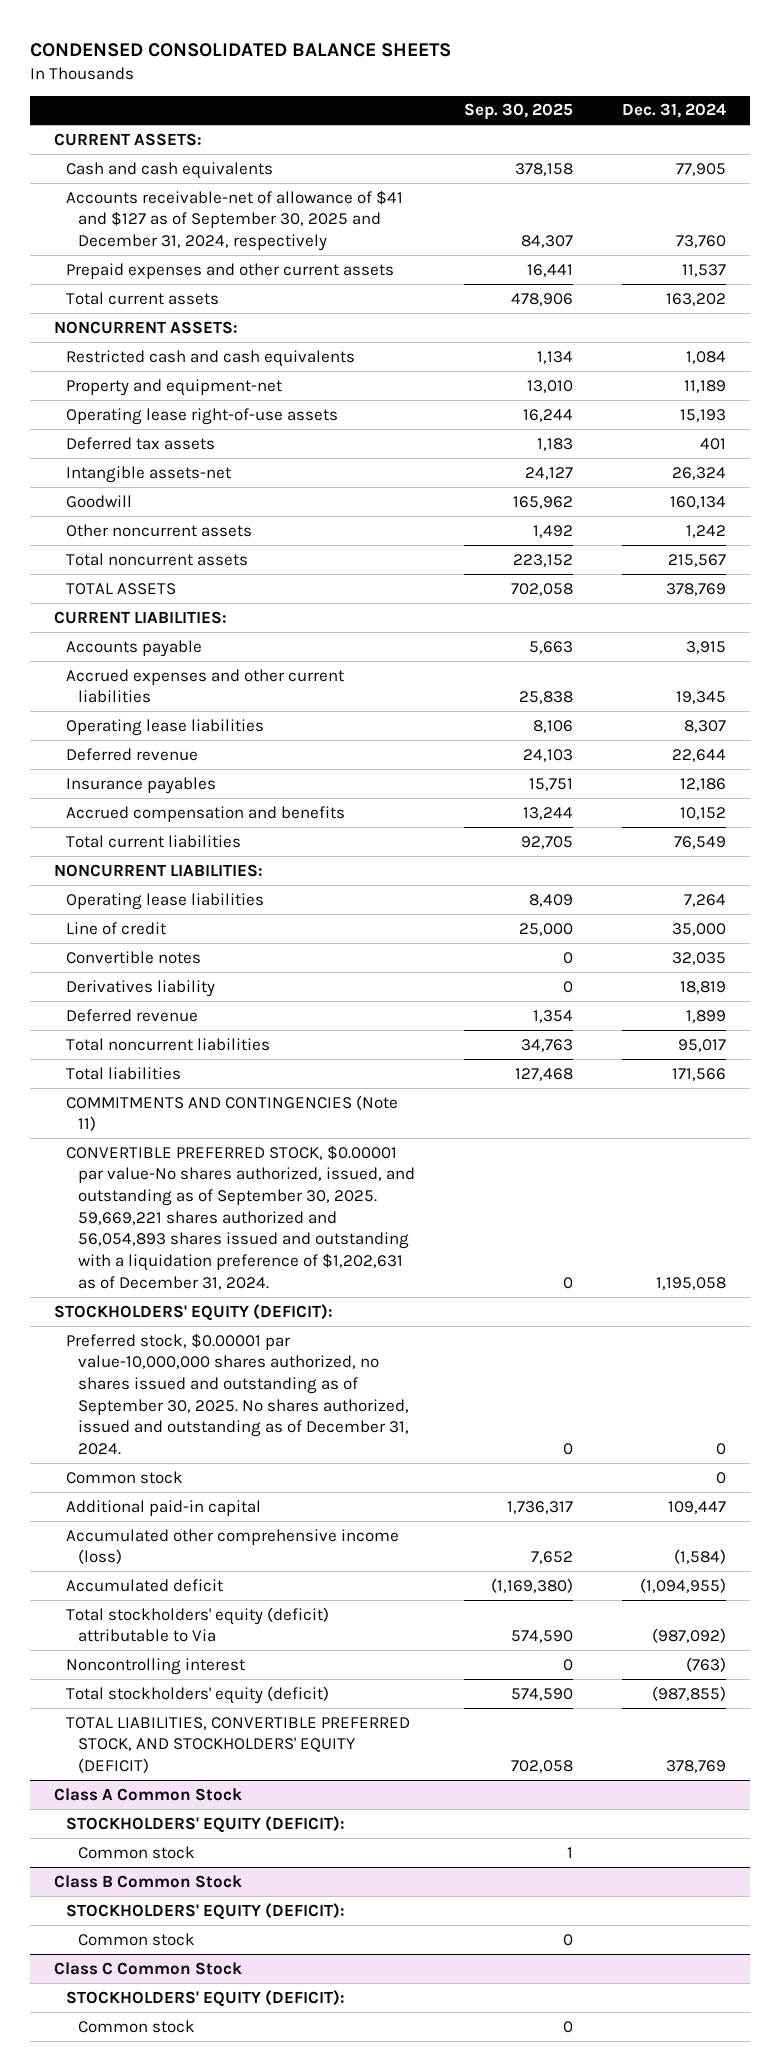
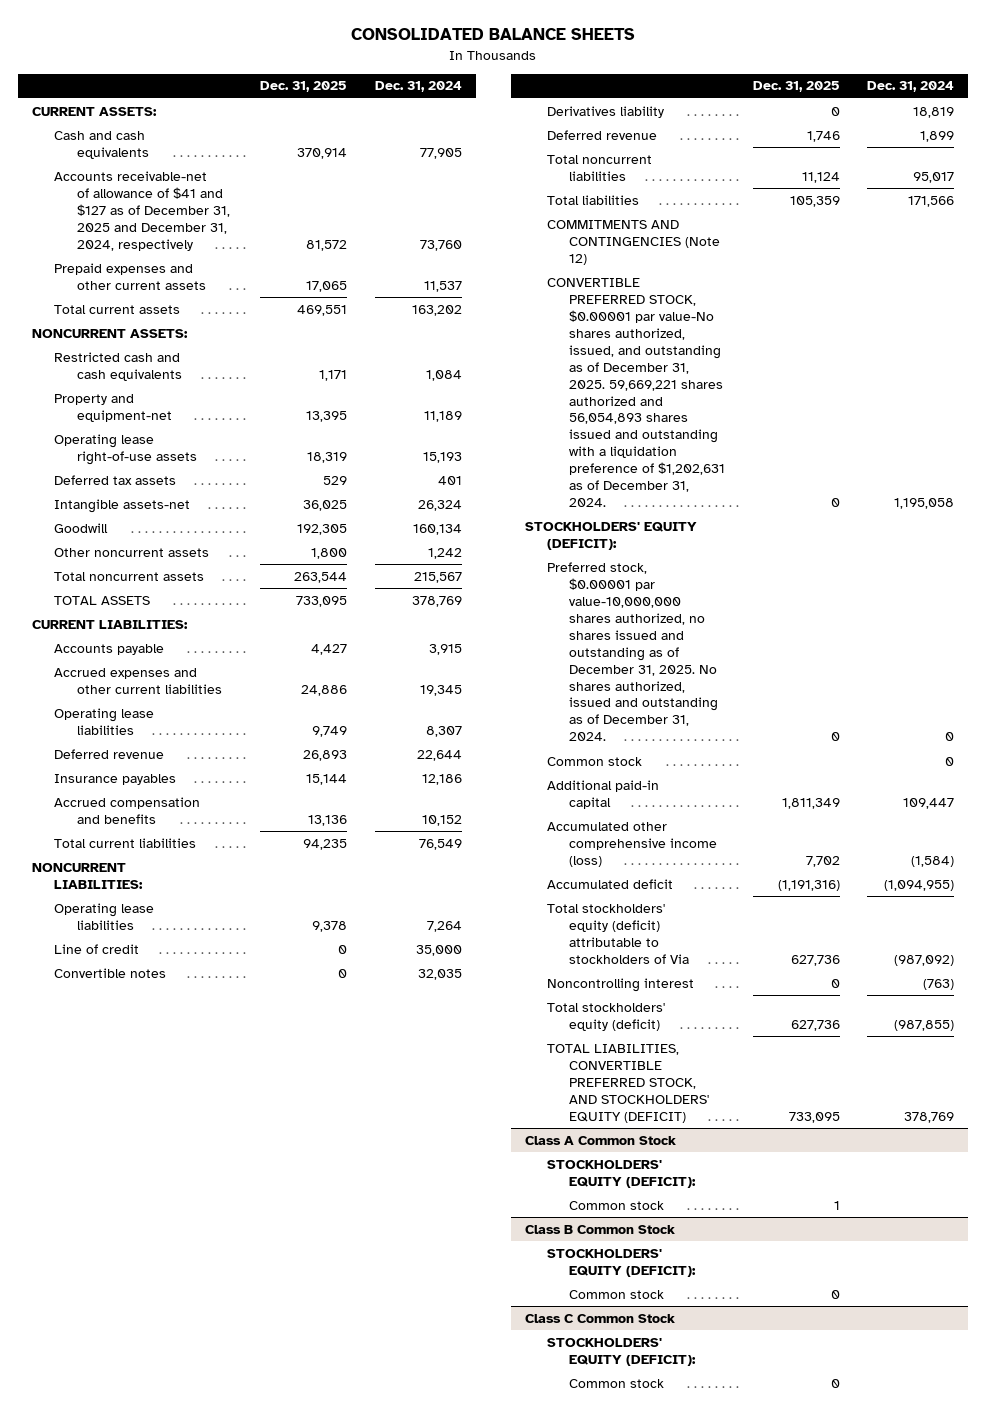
[29,42,451,57] CONDENSED CONSOLIDATED BALANCE SHEETS -> [351,28,636,41] CONSOLIDATED BALANCE SHEETS
[463,103,573,121] Sep. 30, 2025 -> none
none -> [260,81,348,93] Dec. 31, 2025
[66,189,404,252] Accounts receivable-net of allowance of $41 and $127 as of September 30, 2025 and December 31, 2024, respectively -> [54,170,230,251] Accounts receivable-net of allowance of $41 and $127 as of December 31, 2025 and December 31, 2024, respectively
[66,1094,399,1132] COMMITMENTS AND CONTINGENCIES (Note 11) -> [546,219,721,265] COMMITMENTS AND CONTINGENCIES (Note 12)
[66,1144,415,1290] CONVERTIBLE PREFERRED STOCK, $0.00001 par value-No shares authorized, issued, and outstanding as of September 30, 2025. 59,669,221 shares authorized and 56,054,893 shares issued and outstanding with a liquidation preference of $1,202,631 as of December 31, 2024. -> [546,277,726,508] CONVERTIBLE PREFERRED STOCK, $0.00001 par value-No shares authorized, issued, and outstanding as of December 31, 2025. 59,669,221 shares authorized and 56,054,893 shares issued and outstanding with a liquidation preference of $1,202,631 as of December 31, 2024.
[66,1332,409,1456] Preferred stock, $0.00001 par value-10,000,000 shares authorized, no shares issued and outstanding as of September 30, 2025. No shares authorized, issued and outstanding as of December 31, 2024. -> [546,561,719,742] Preferred stock, $0.00001 par value-10,000,000 shares authorized, no shares issued and outstanding as of December 31, 2025. No shares authorized, issued and outstanding as of December 31, 2024.
[66,1606,330,1643] Total stockholders' equity (deficit) attributable to Via -> [546,903,690,964] Total stockholders' equity (deficit) attributable to stockholders of Via

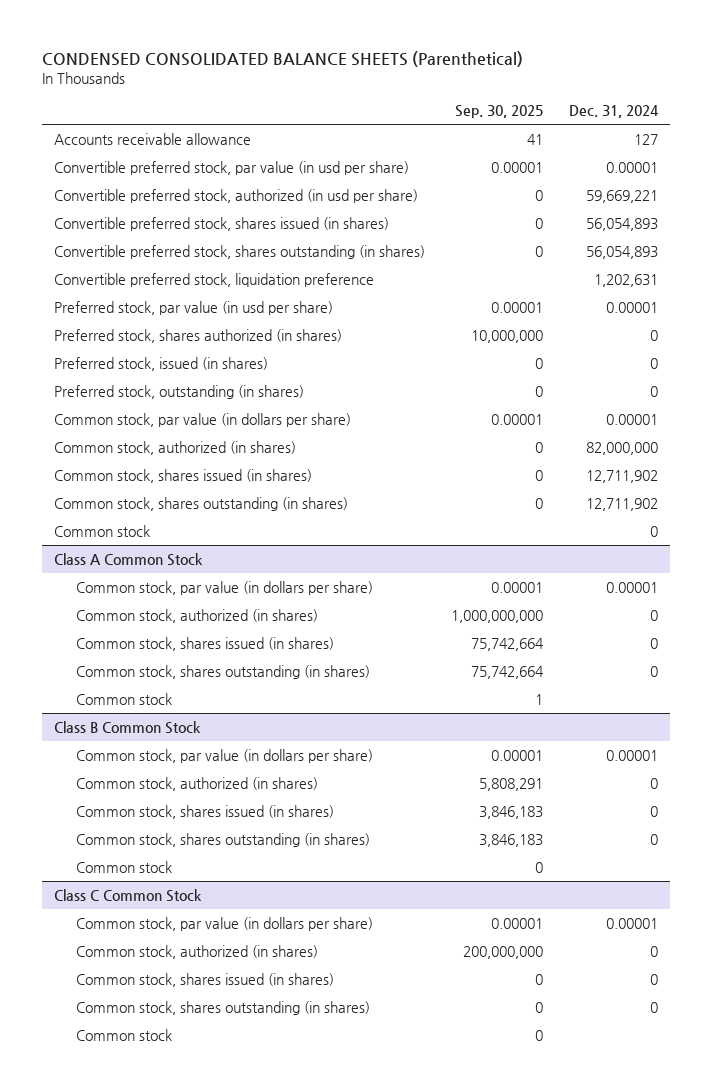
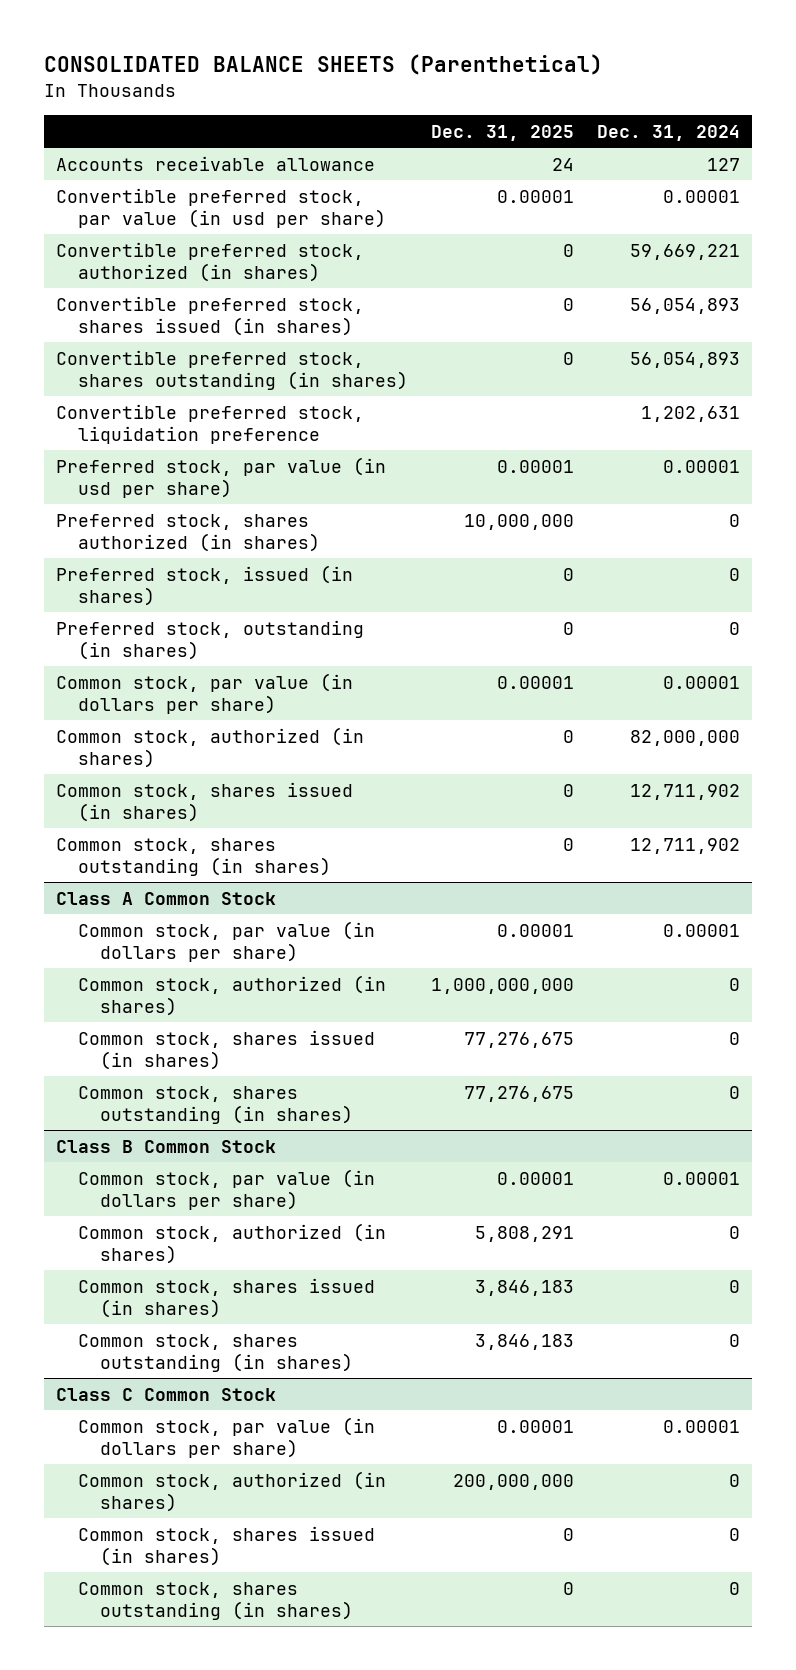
[41,50,523,67] CONDENSED CONSOLIDATED BALANCE SHEETS (Parenthetical) -> [44,54,604,76] CONSOLIDATED BALANCE SHEETS (Parenthetical)
[455,105,544,119] Sep. 30, 2025 -> none
none -> [431,124,575,141] Dec. 31, 2025
[54,188,419,203] Convertible preferred stock, authorized (in usd per share) -> [55,241,364,282] Convertible preferred stock, authorized (in shares)
[54,524,151,537] Common stock -> none
[76,692,173,705] Common stock -> none
[76,860,173,873] Common stock -> none
[76,1028,173,1041] Common stock -> none

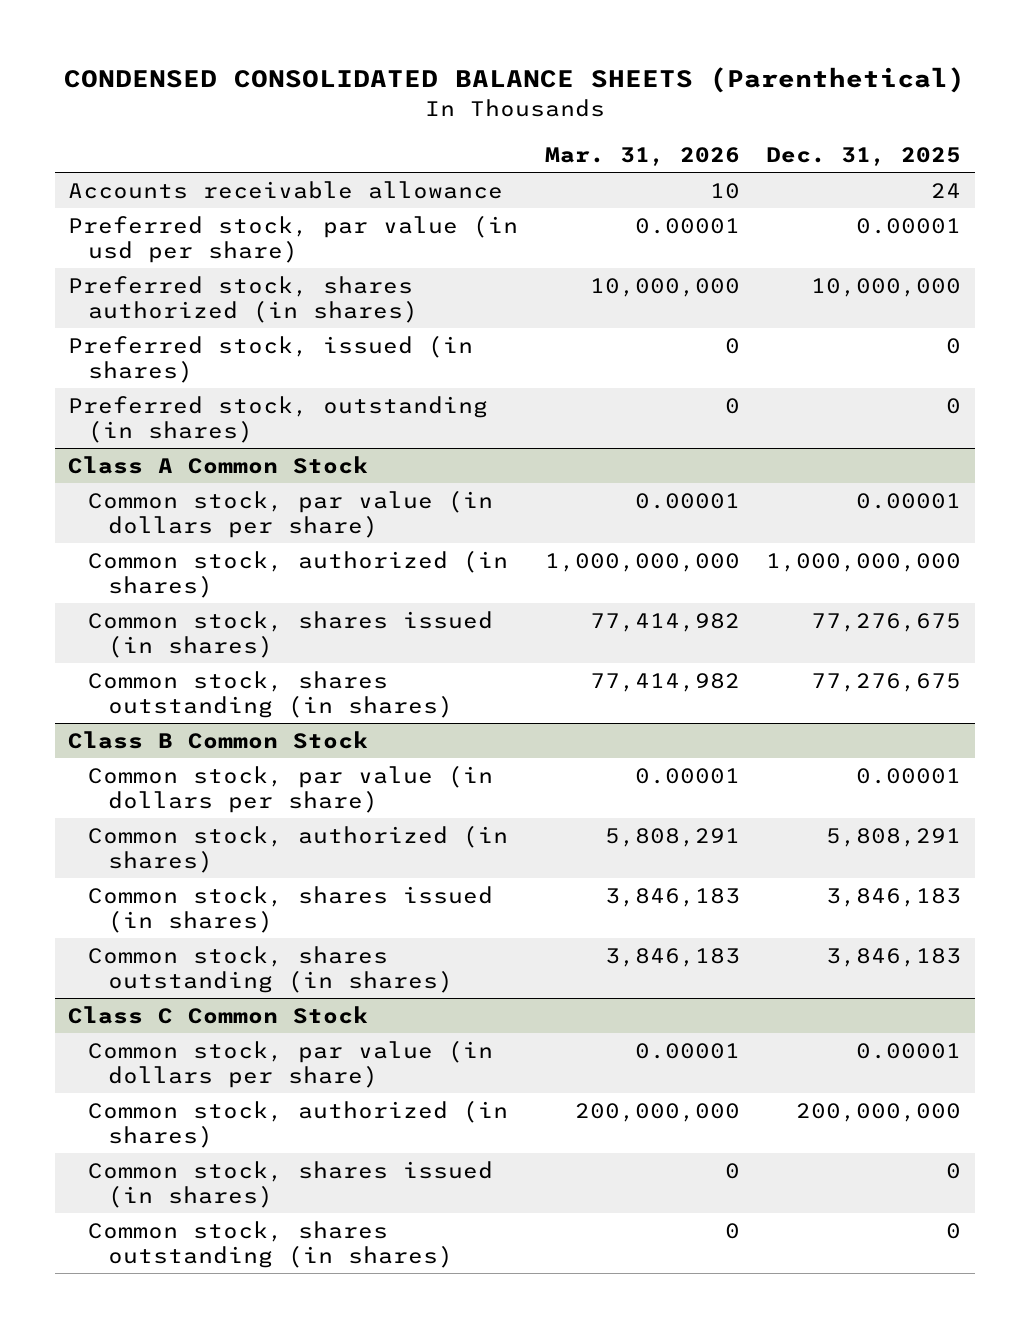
[44,54,604,76] CONSOLIDATED BALANCE SHEETS (Parenthetical) -> [63,67,965,94] CONDENSED CONSOLIDATED BALANCE SHEETS (Parenthetical)
[597,124,741,141] Dec. 31, 2024 -> none
none -> [544,146,740,166] Mar. 31, 2026
[55,187,386,228] Convertible preferred stock, par value (in usd per share) -> none
[55,241,364,282] Convertible preferred stock, authorized (in shares) -> none
[55,295,364,336] Convertible preferred stock, shares issued (in shares) -> none
[55,349,408,390] Convertible preferred stock, shares outstanding (in shares) -> none
[55,403,364,444] Convertible preferred stock, liquidation preference -> none
[55,672,353,714] Common stock, par value (in dollars per share) -> none
[55,726,364,768] Common stock, authorized (in shares) -> none
[55,781,353,822] Common stock, shares issued (in shares) -> none
[55,837,331,876] Common stock, shares outstanding (in shares) -> none

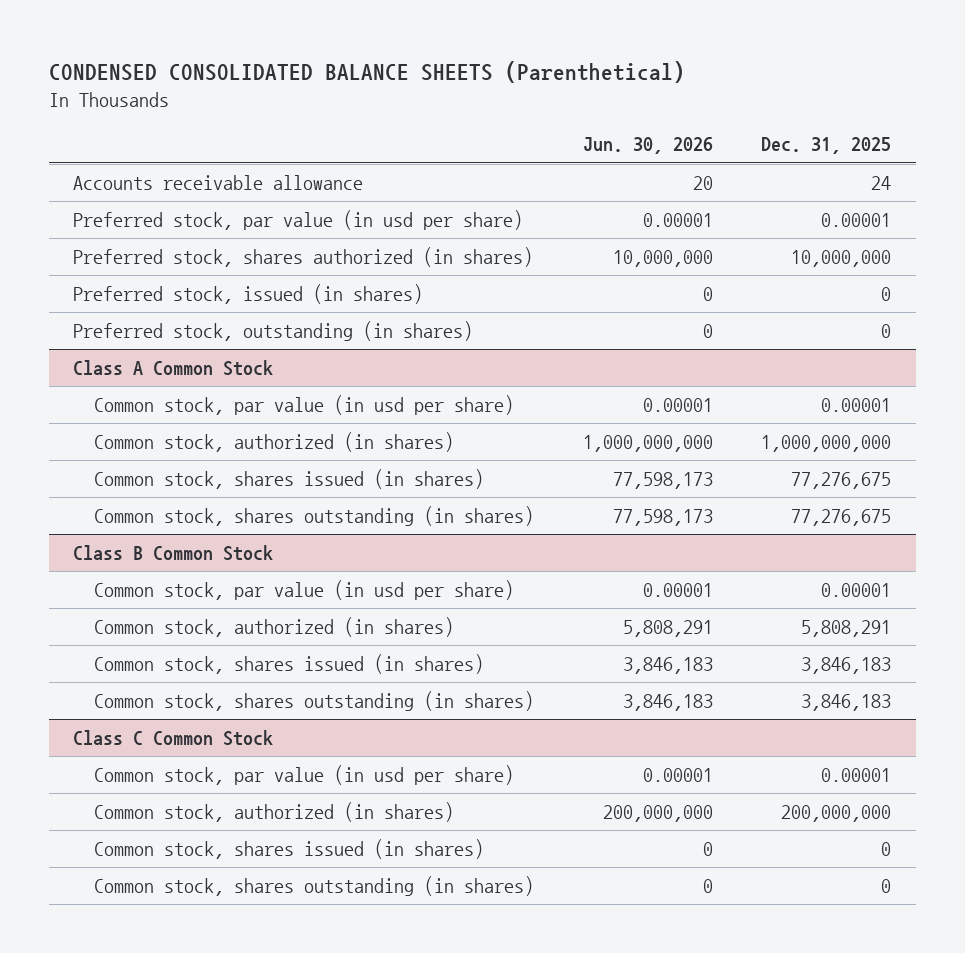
[544,146,740,166] Mar. 31, 2026 -> none
none -> [582,137,713,155] Jun. 30, 2026
[88,490,494,538] Common stock, par value (in dollars per share) -> [94,394,515,415] Common stock, par value (in usd per share)
[88,765,494,813] Common stock, par value (in dollars per share) -> [94,579,515,600] Common stock, par value (in usd per share)
[88,1040,494,1088] Common stock, par value (in dollars per share) -> [94,764,515,785] Common stock, par value (in usd per share)

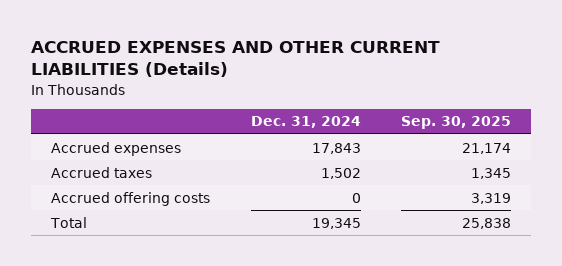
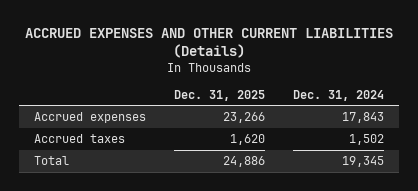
[400,116,511,130] Sep. 30, 2025 -> none
none -> [174,89,266,101] Dec. 31, 2025
[51,191,211,206] Accrued offering costs -> none

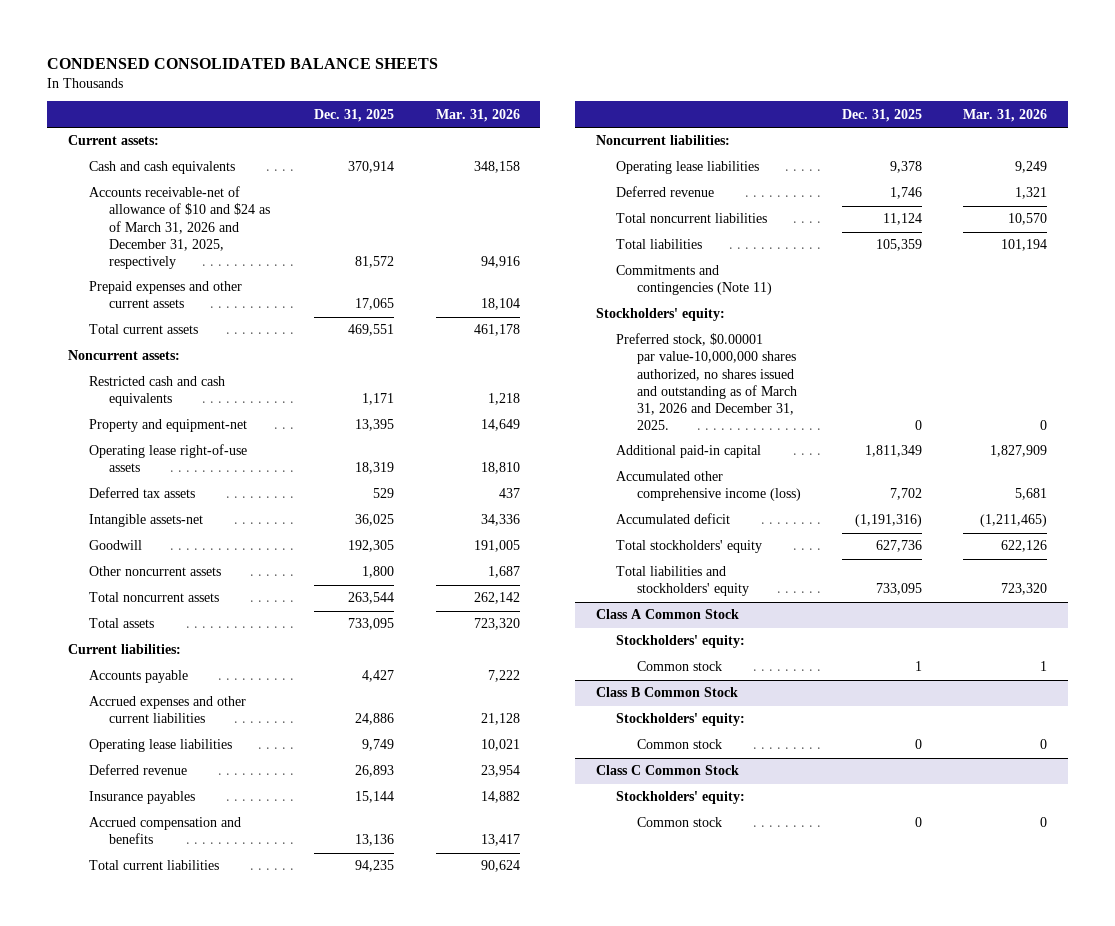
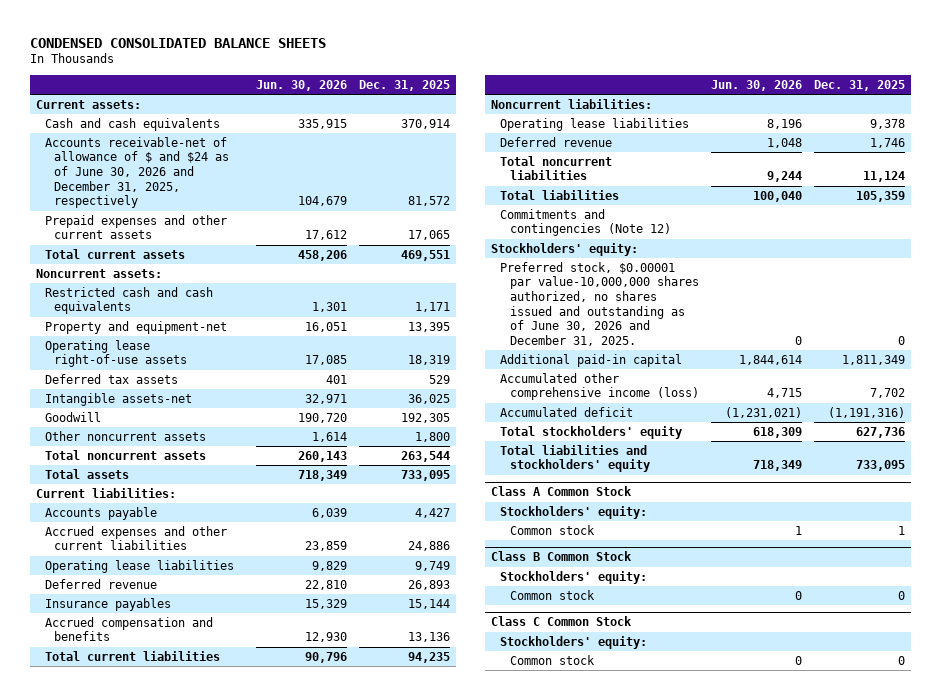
[435,108,520,122] Mar. 31, 2026 -> none
none -> [255,79,347,91] Jun. 30, 2026
[88,186,271,269] Accounts receivable-net of allowance of $10 and $24 as of March 31, 2026 and December 31, 2025, respectively -> [45,136,230,209] Accounts receivable-net of allowance of $ and $24 as of June 30, 2026 and December 31, 2025, respectively
[616,265,772,296] Commitments and contingencies (Note 11) -> [500,208,671,237] Commitments and contingencies (Note 12)
[616,333,797,431] Preferred stock, $0.00001 par value-10,000,000 shares authorized, no shares issued and outstanding as of March 31, 2026 and December 31, 2025. -> [500,261,699,346] Preferred stock, $0.00001 par value-10,000,000 shares authorized, no shares issued and outstanding as of June 30, 2026 and December 31, 2025.

